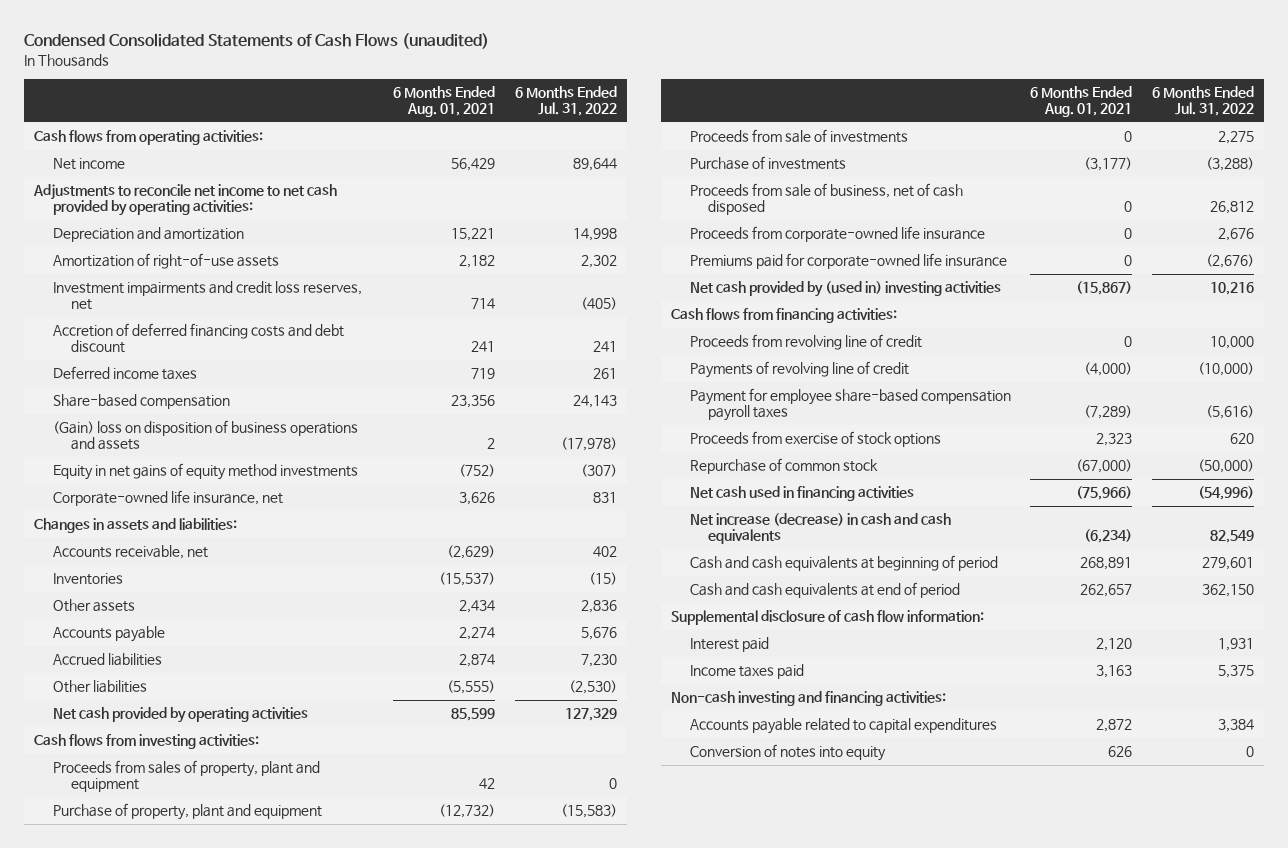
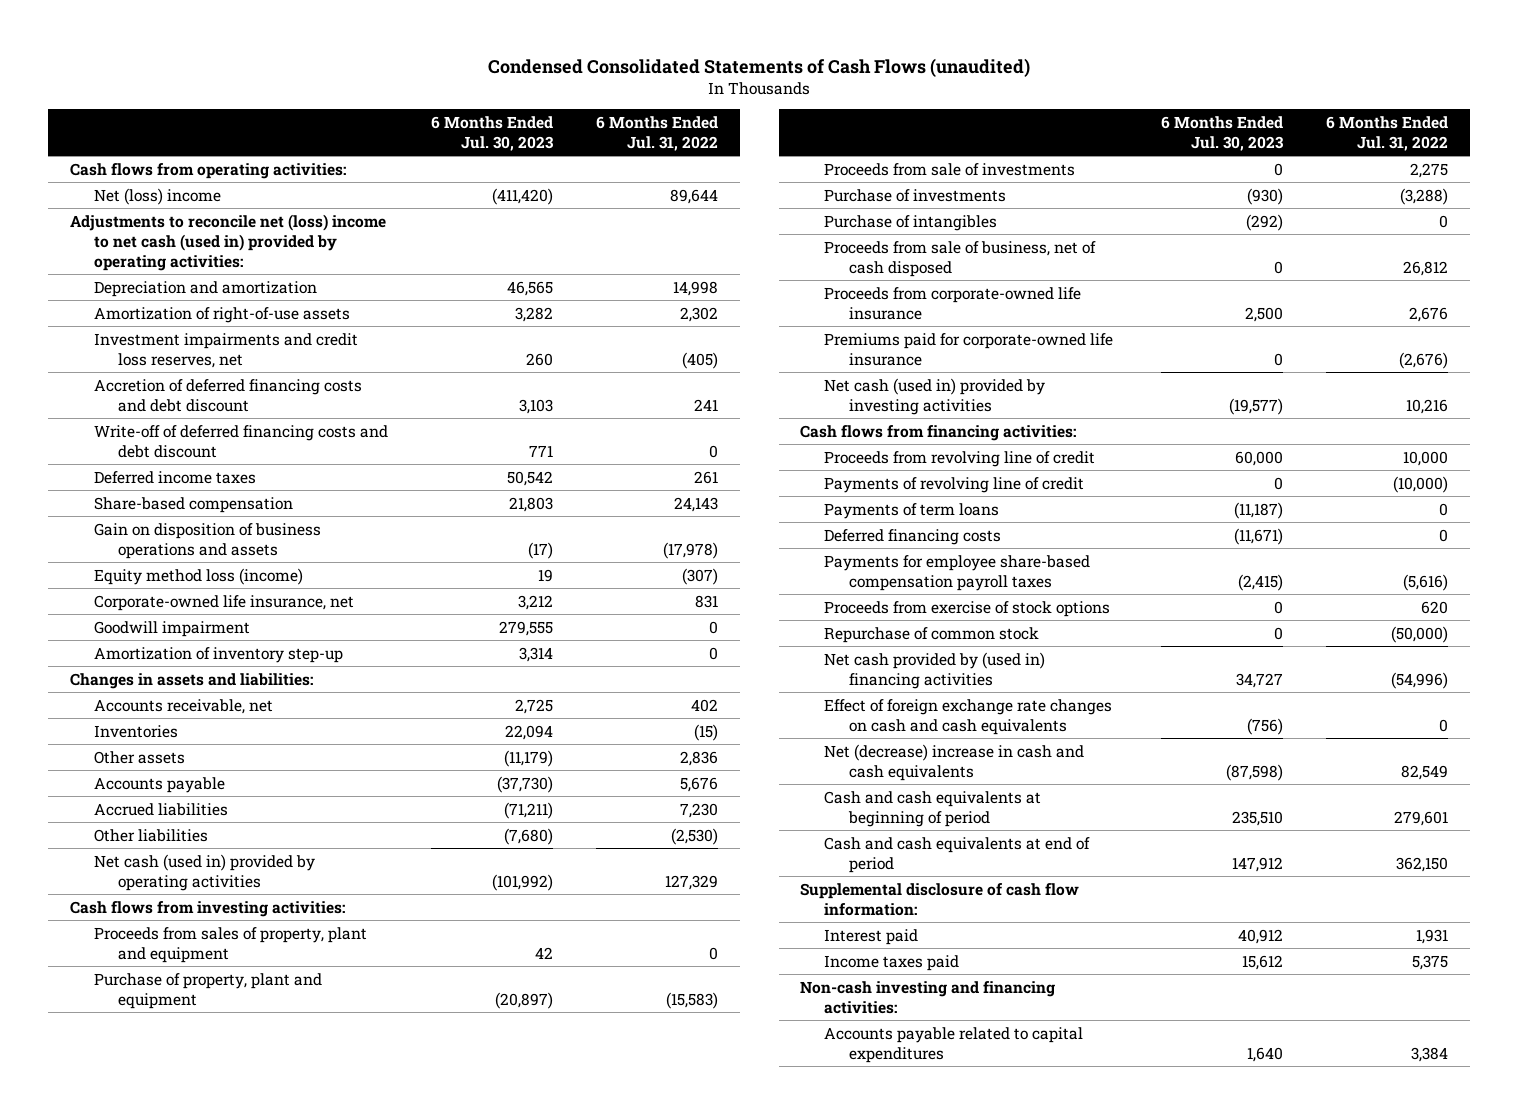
[393,86,496,118] 6 Months Ended Aug. 01, 2021 -> none
none -> [431,115,555,151] 6 Months Ended Jul. 30, 2023
[52,158,125,171] Net income -> [94,187,222,205] Net (loss) income
[33,184,338,217] Adjustments to reconcile net income to net cash provided by operating activities: -> [69,213,386,271] Adjustments to reconcile net (loss) income to net cash (used in) provided by operating activities:
none -> [94,424,389,458] Write-off of deferred financing costs and debt discount
[52,420,358,451] (Gain) loss on disposition of business operations and assets -> [94,522,322,559] Gain on disposition of business operations and assets
[52,463,358,481] Equity in net gains of equity method investments -> [94,567,304,585] Equity method loss (income)
none -> [94,620,251,637] Goodwill impairment
none -> [94,646,344,663] Amortization of inventory step-up
[52,707,308,724] Net cash provided by operating activities -> [94,853,316,891] Net cash (used in) provided by operating activities
none -> [824,214,998,231] Purchase of intangibles
[689,281,1001,298] Net cash provided by (used in) investing activities -> [824,377,1046,415] Net cash (used in) provided by investing activities
none -> [824,502,1000,519] Payments of term loans
none -> [824,528,1002,545] Deferred financing costs
[689,388,1011,422] Payment for employee share-based compensation payroll taxes -> [824,554,1091,591] Payments for employee share-based compensation payroll taxes
[689,486,914,502] Net cash used in financing activities -> [824,651,1046,689] Net cash provided by (used in) financing activities
none -> [824,698,1113,735] Effect of foreign exchange rate changes on cash and cash equivalents
[689,513,951,545] Net increase (decrease) in cash and cash equivalents -> [824,743,1085,781] Net (decrease) increase in cash and cash equivalents
[689,744,886,762] Conversion of notes into equity -> none

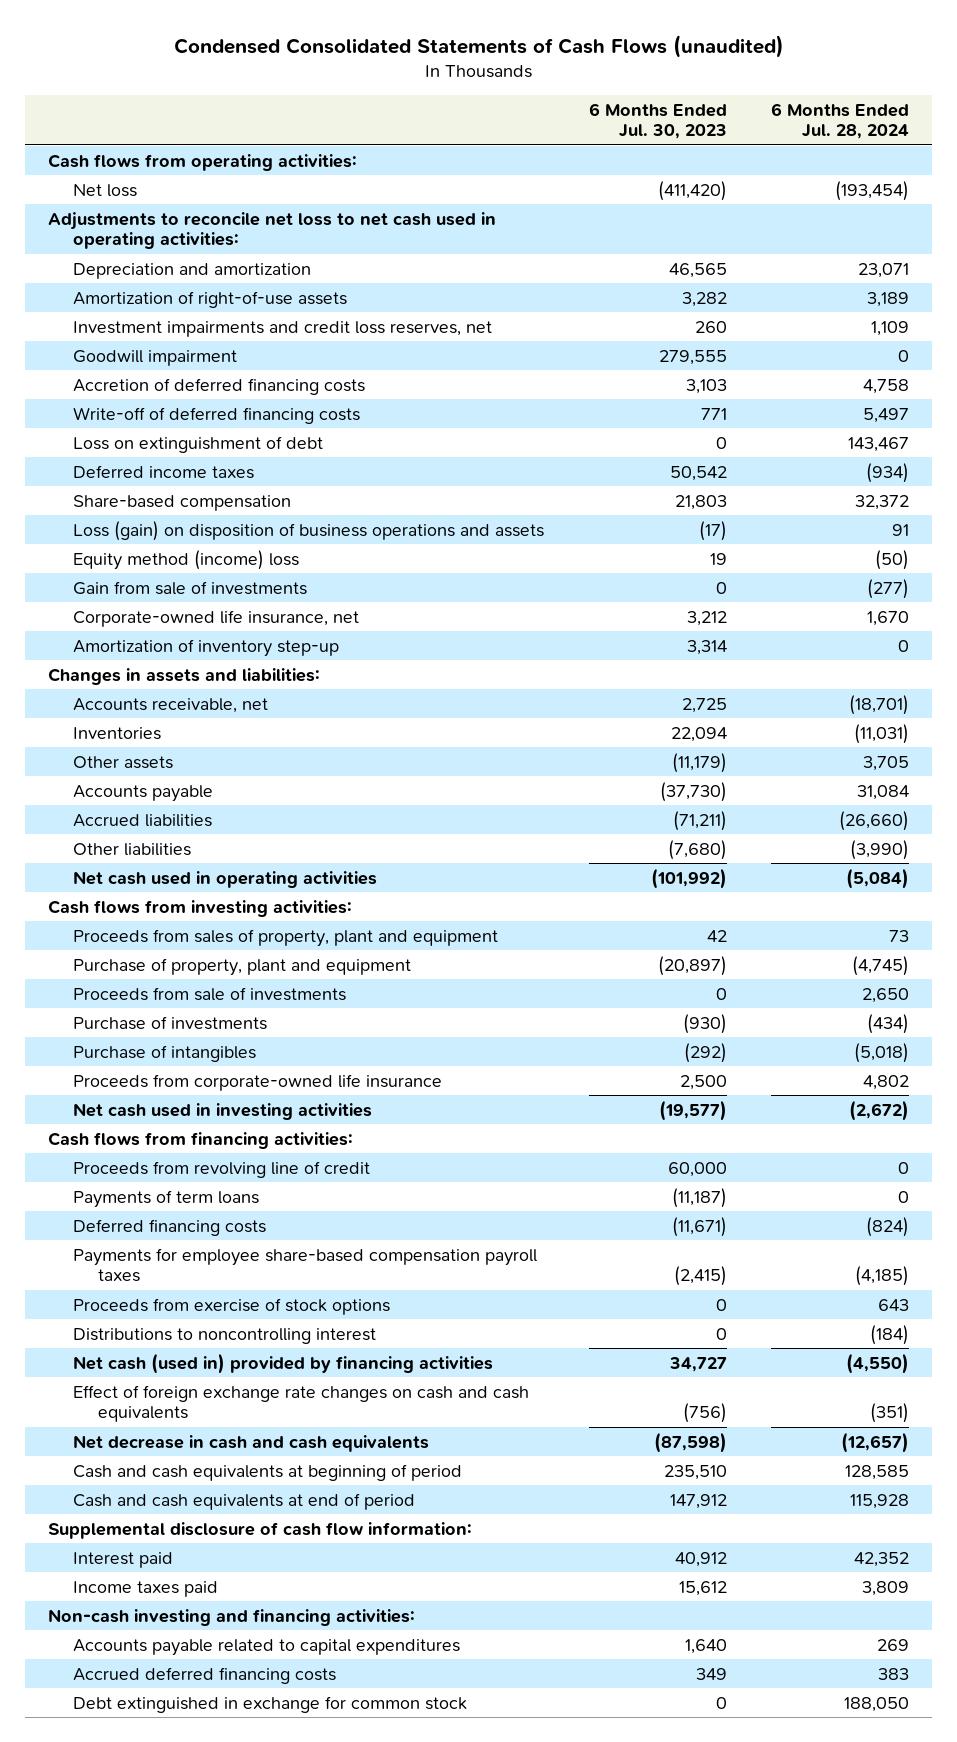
[596,115,719,151] 6 Months Ended Jul. 31, 2022 -> none
none -> [771,102,910,140] 6 Months Ended Jul. 28, 2024
[94,187,222,205] Net (loss) income -> [72,183,137,197] Net loss
[69,213,386,271] Adjustments to reconcile net (loss) income to net cash (used in) provided by operating activities: -> [47,211,496,250] Adjustments to reconcile net loss to net cash used in operating activities:
[94,620,251,637] Goodwill impairment -> [72,349,237,366] Goodwill impairment
[94,378,363,412] Accretion of deferred financing costs and debt discount -> [72,377,365,395] Accretion of deferred financing costs
[94,424,389,458] Write-off of deferred financing costs and debt discount -> [72,406,360,424] Write-off of deferred financing costs
none -> [72,435,323,453] Loss on extinguishment of debt
[94,522,322,559] Gain on disposition of business operations and assets -> [72,520,544,541] Loss (gain) on disposition of business operations and assets
[94,567,304,585] Equity method loss (income) -> [72,549,299,570] Equity method (income) loss
none -> [72,580,307,595] Gain from sale of investments
[94,853,316,891] Net cash (used in) provided by operating activities -> [72,870,377,888] Net cash used in operating activities
[824,240,1097,277] Proceeds from sale of business, net of cash disposed -> none
[824,332,1114,366] Premiums paid for corporate-owned life insurance -> none
[824,377,1046,415] Net cash (used in) provided by investing activities -> [72,1102,372,1120] Net cash used in investing activities
[824,476,1085,493] Payments of revolving line of credit -> none
[824,626,1040,643] Repurchase of common stock -> none
none -> [72,1327,376,1344] Distributions to noncontrolling interest
[824,651,1046,689] Net cash provided by (used in) financing activities -> [72,1352,493,1374] Net cash (used in) provided by financing activities
[824,743,1085,781] Net (decrease) increase in cash and cash equivalents -> [72,1434,429,1452] Net decrease in cash and cash equivalents
none -> [72,1666,336,1684] Accrued deferred financing costs
none -> [72,1695,467,1713] Debt extinguished in exchange for common stock

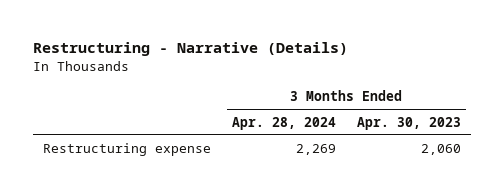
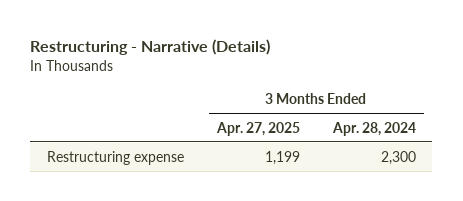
[356,116,461,130] Apr. 30, 2023 -> none
none -> [215,121,300,136] Apr. 27, 2025
[295,144,336,156] 2,269 -> [380,151,416,166] 2,300

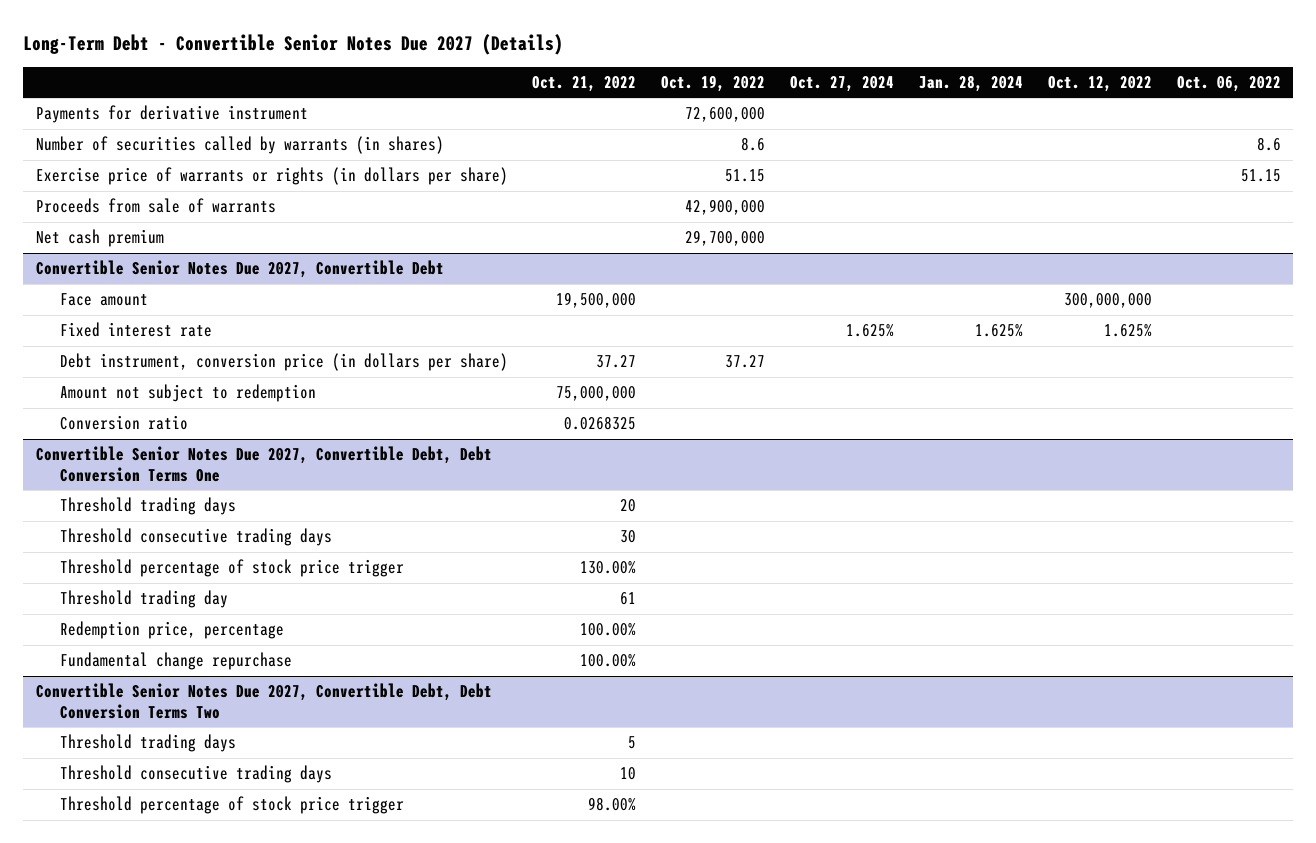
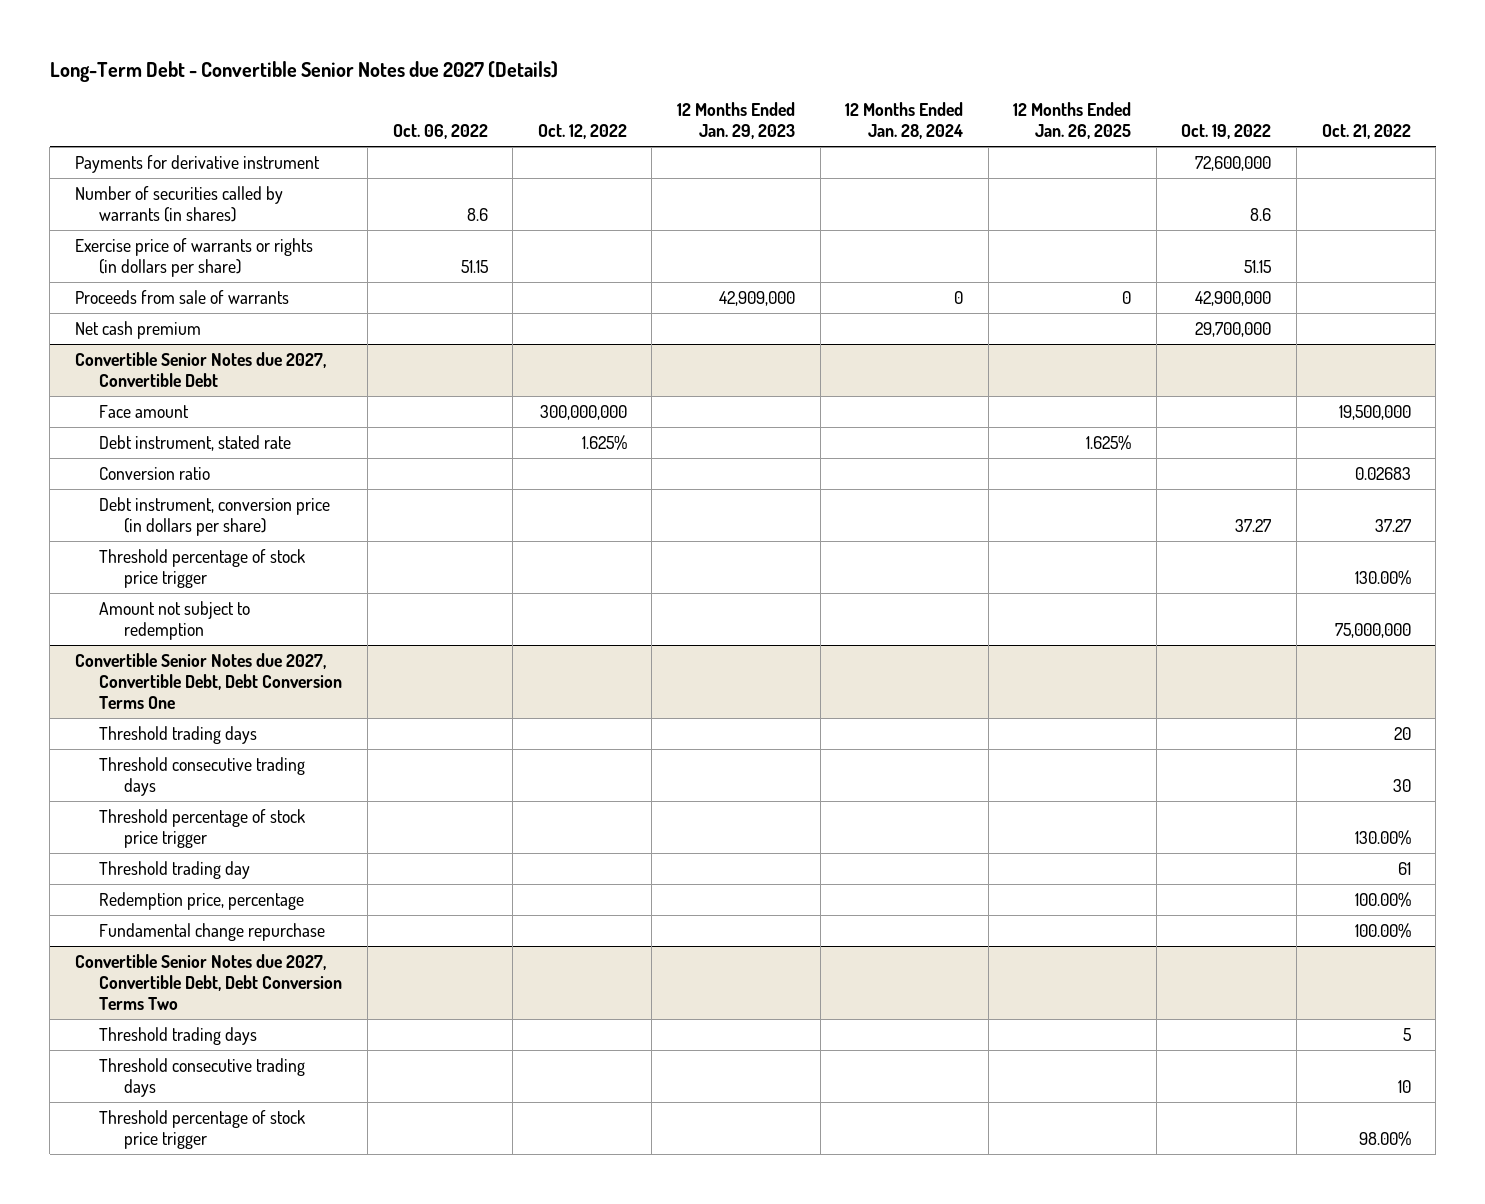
[23,33,564,55] Long-Term Debt - Convertible Senior Notes Due 2027 (Details) -> [49,60,558,82] Long-Term Debt - Convertible Senior Notes due 2027 (Details)
[790,76,895,93] Oct. 27, 2024 -> none
[919,75,1024,93] Jan. 28, 2024 -> none
none -> [676,102,795,140] 12 Months Ended Jan. 29, 2023
none -> [845,102,964,140] 12 Months Ended Jan. 28, 2024
none -> [1013,102,1132,140] 12 Months Ended Jan. 26, 2025
[35,260,444,279] Convertible Senior Notes Due 2027, Convertible Debt -> [74,351,326,387] Convertible Senior Notes due 2027, Convertible Debt
[59,322,212,338] Fixed interest rate -> [99,434,292,451] Debt instrument, stated rate
none -> [99,466,211,480] Conversion ratio
none -> [99,548,306,588] Threshold percentage of stock price trigger
[59,415,188,431] Conversion ratio -> none
[35,446,492,482] Convertible Senior Notes Due 2027, Convertible Debt, Debt Conversion Terms One -> [74,652,343,709] Convertible Senior Notes due 2027, Convertible Debt, Debt Conversion Terms One
[35,683,492,719] Convertible Senior Notes Due 2027, Convertible Debt, Debt Conversion Terms Two -> [74,953,343,1010] Convertible Senior Notes due 2027, Convertible Debt, Debt Conversion Terms Two

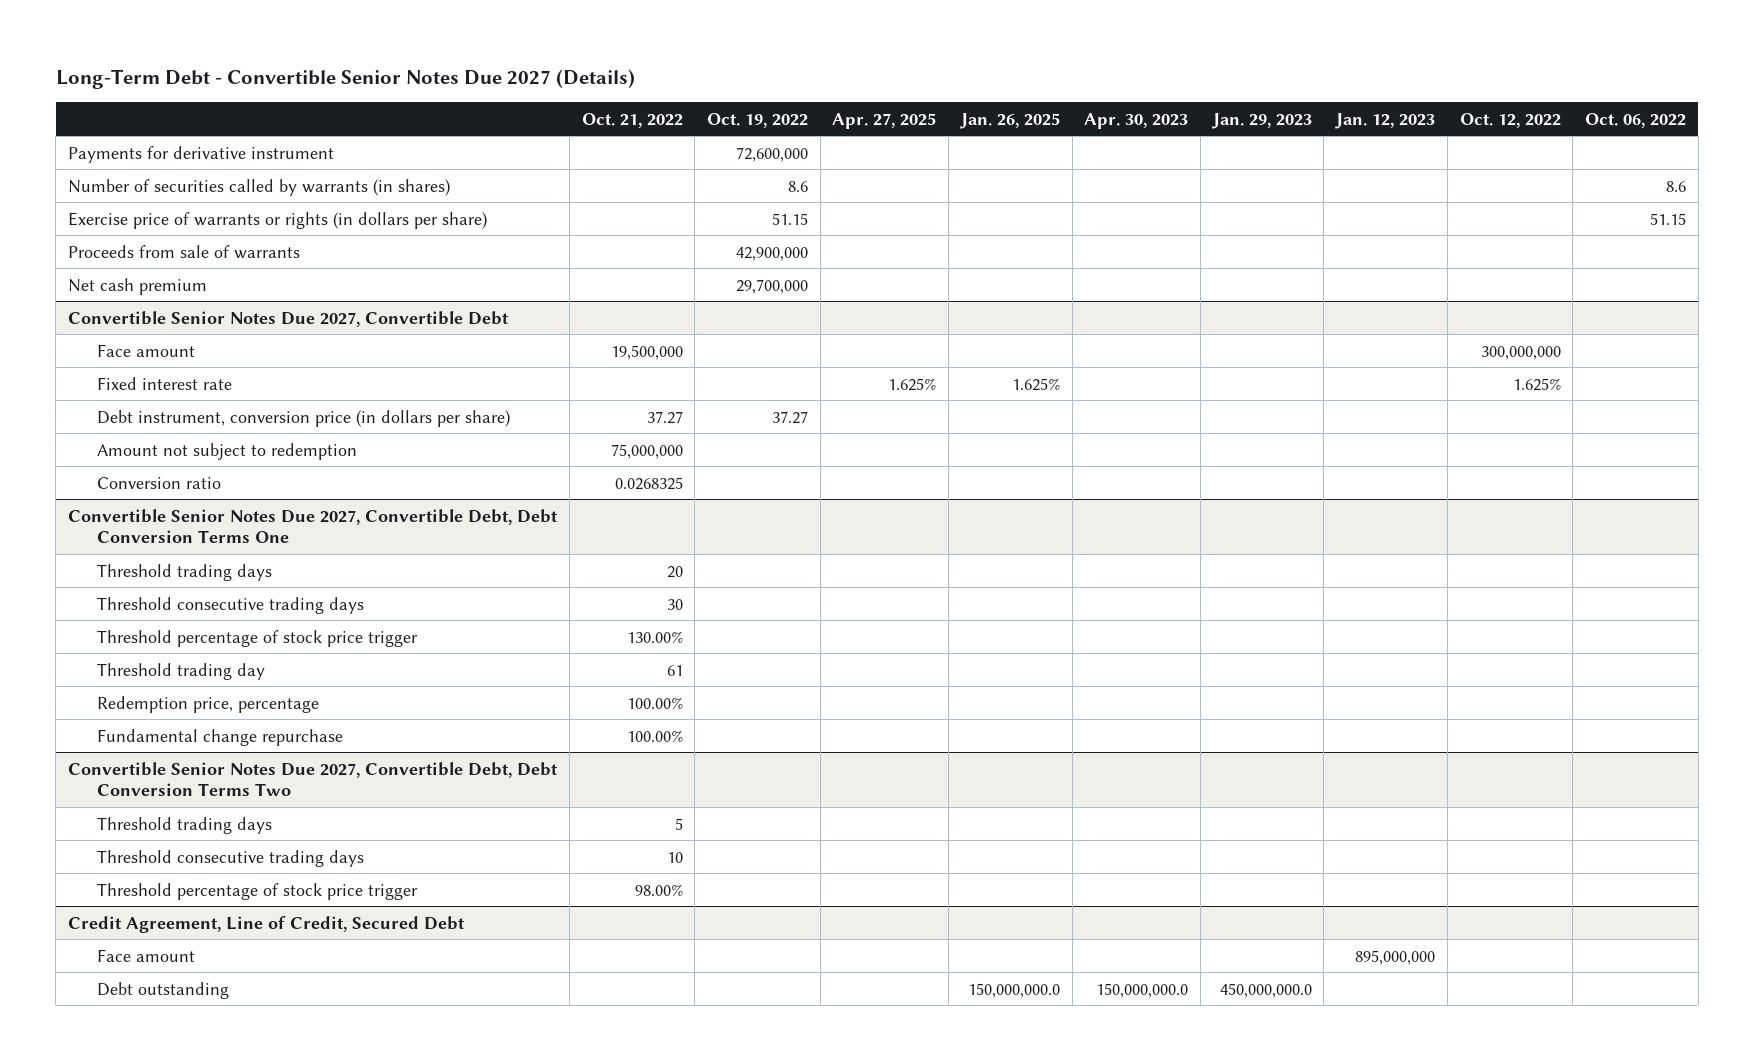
[49,60,558,82] Long-Term Debt - Convertible Senior Notes due 2027 (Details) -> [55,68,635,89] Long-Term Debt - Convertible Senior Notes Due 2027 (Details)
[676,102,795,140] 12 Months Ended Jan. 29, 2023 -> none
[845,102,964,140] 12 Months Ended Jan. 28, 2024 -> none
[1013,102,1132,140] 12 Months Ended Jan. 26, 2025 -> none
none -> [832,112,937,129] Apr. 27, 2025
none -> [959,112,1060,129] Jan. 26, 2025
none -> [1084,112,1189,129] Apr. 30, 2023
none -> [1211,112,1312,129] Jan. 29, 2023
none -> [1335,112,1436,129] Jan. 12, 2023
[74,351,326,387] Convertible Senior Notes due 2027, Convertible Debt -> [68,310,510,327] Convertible Senior Notes Due 2027, Convertible Debt
[99,466,211,480] Conversion ratio -> none
[99,434,292,451] Debt instrument, stated rate -> [96,376,232,390] Fixed interest rate
[99,548,306,588] Threshold percentage of stock price trigger -> none
none -> [96,476,221,489] Conversion ratio
[74,652,343,709] Convertible Senior Notes due 2027, Convertible Debt, Debt Conversion Terms One -> [68,508,559,543] Convertible Senior Notes Due 2027, Convertible Debt, Debt Conversion Terms One
[74,953,343,1010] Convertible Senior Notes due 2027, Convertible Debt, Debt Conversion Terms Two -> [68,761,559,796] Convertible Senior Notes Due 2027, Convertible Debt, Debt Conversion Terms Two
none -> [68,915,466,933] Credit Agreement, Line of Credit, Secured Debt
none -> [96,948,195,962] Face amount
none -> [96,981,229,999] Debt outstanding

